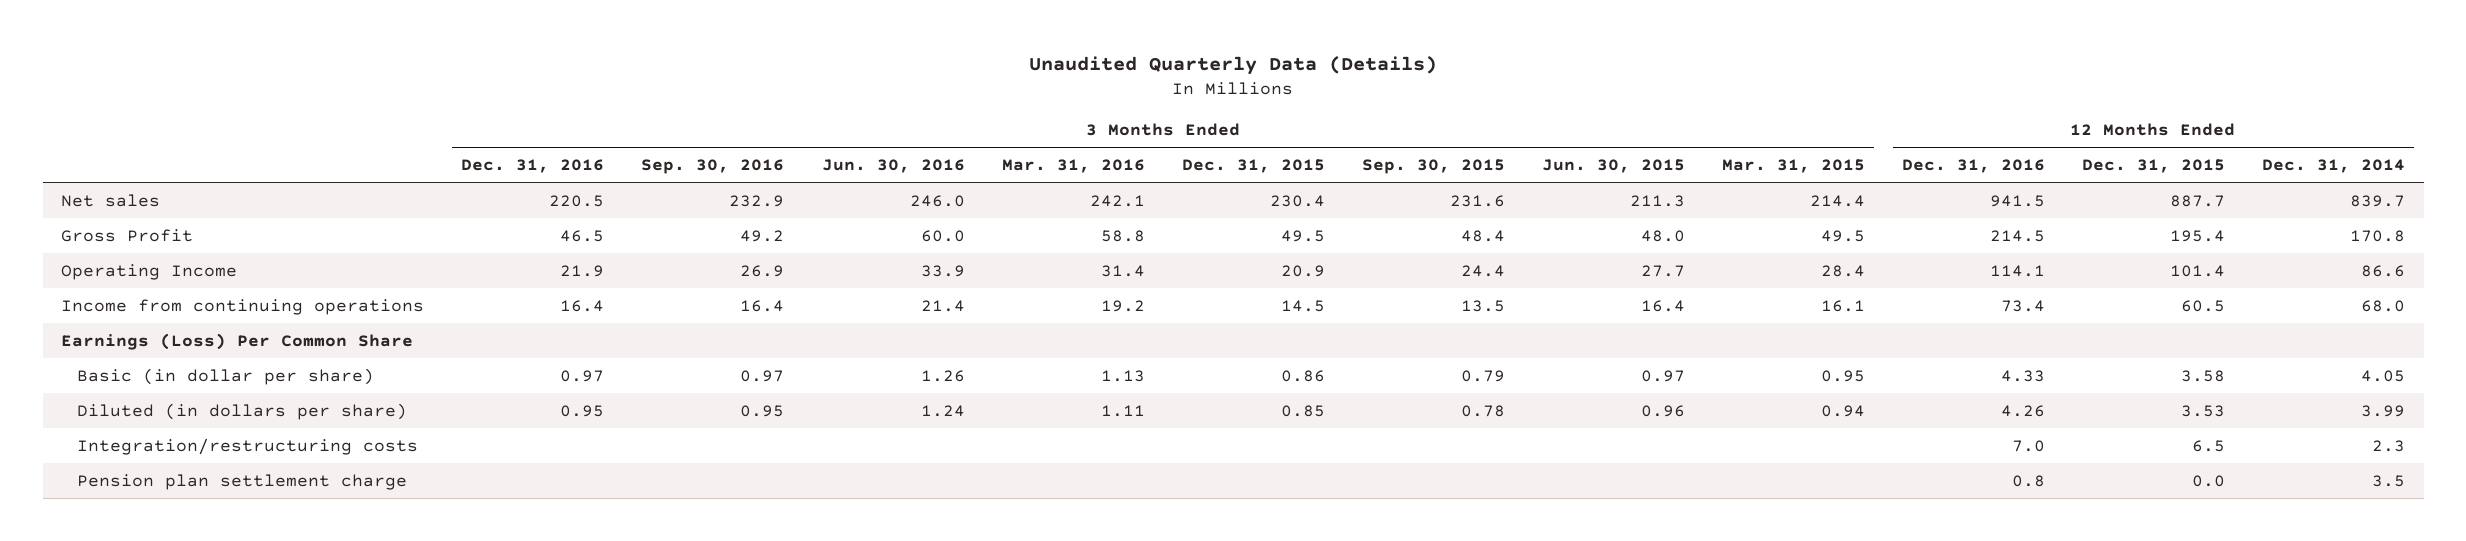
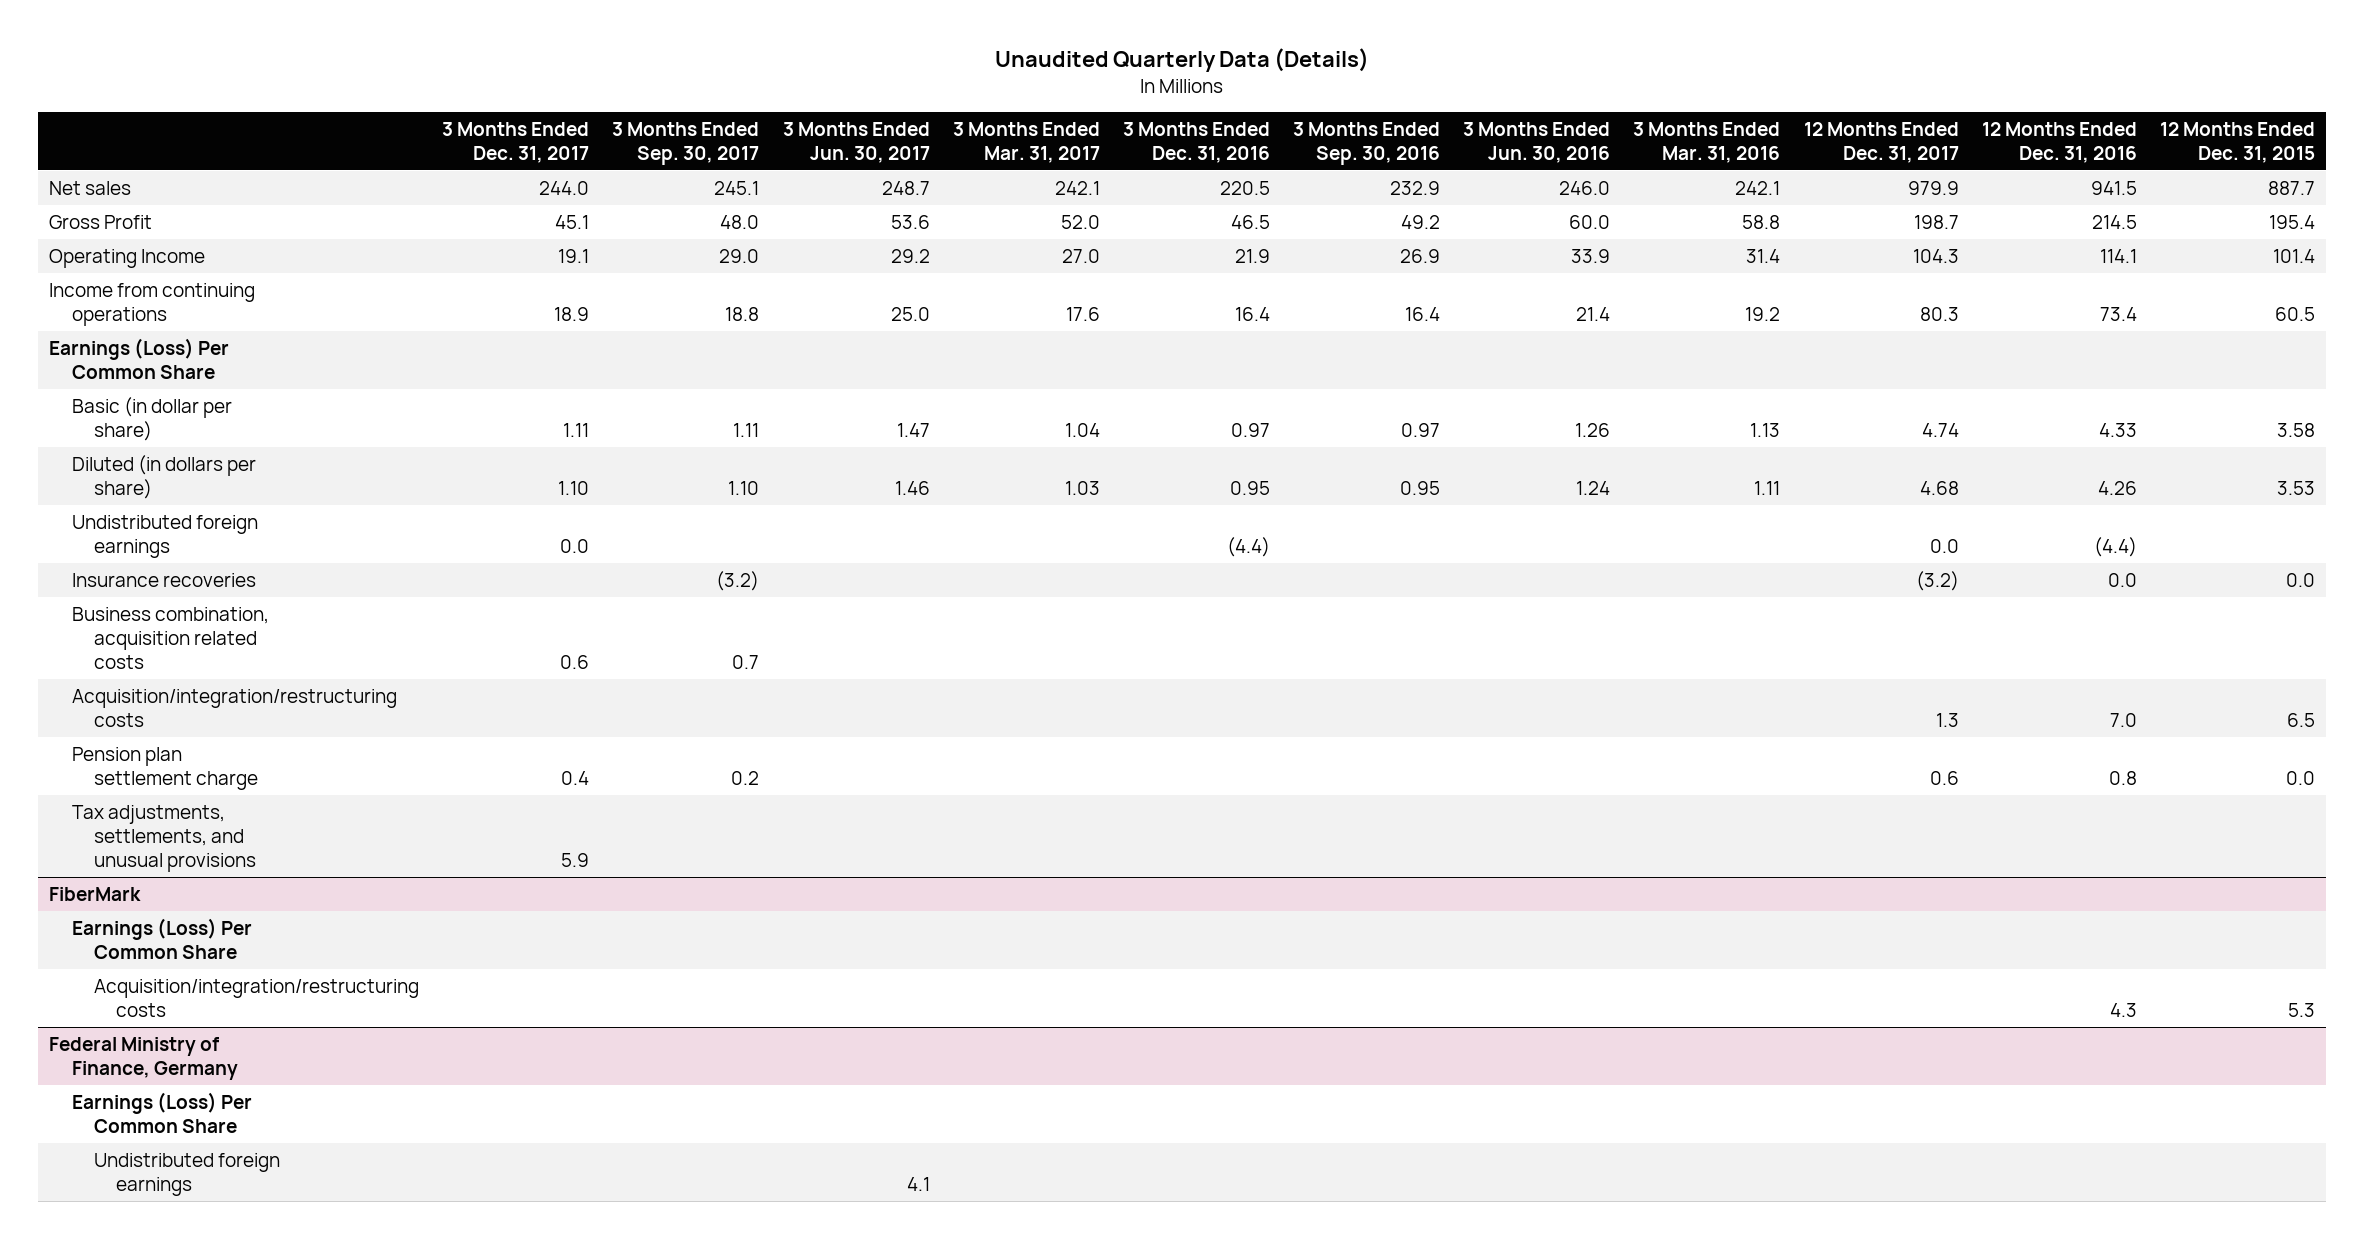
[1181,158,1325,173] Dec. 31, 2015 -> none
[1361,158,1505,174] Sep. 30, 2015 -> none
[1541,158,1685,173] Jun. 30, 2015 -> none
[1721,158,1865,173] Mar. 31, 2015 -> none
[2261,158,2405,173] Dec. 31, 2014 -> none
none -> [442,121,590,163] 3 Months Ended Dec. 31, 2017
none -> [612,121,760,165] 3 Months Ended Sep. 30, 2017
none -> [782,121,930,163] 3 Months Ended Jun. 30, 2017
none -> [952,121,1100,163] 3 Months Ended Mar. 31, 2017
none -> [1803,121,1959,163] 12 Months Ended Dec. 31, 2017
none -> [71,514,258,558] Undistributed foreign earnings
none -> [71,572,256,587] Insurance recoveries
none -> [71,606,269,669] Business combination, acquisition related costs
[77,437,419,455] Integration/restructuring costs -> [71,688,397,727] Acquisition/integration/restructuring costs
none -> [71,804,257,872] Tax adjustments, settlements, and unusual provisions
none -> [49,886,142,901] FiberMark
none -> [71,917,252,959] Earnings (Loss) Per Common Share
none -> [94,978,420,1017] Acquisition/integration/restructuring costs
none -> [49,1036,238,1080] Federal Ministry of Finance, Germany
none -> [71,1091,252,1133] Earnings (Loss) Per Common Share
none -> [94,1152,281,1196] Undistributed foreign earnings

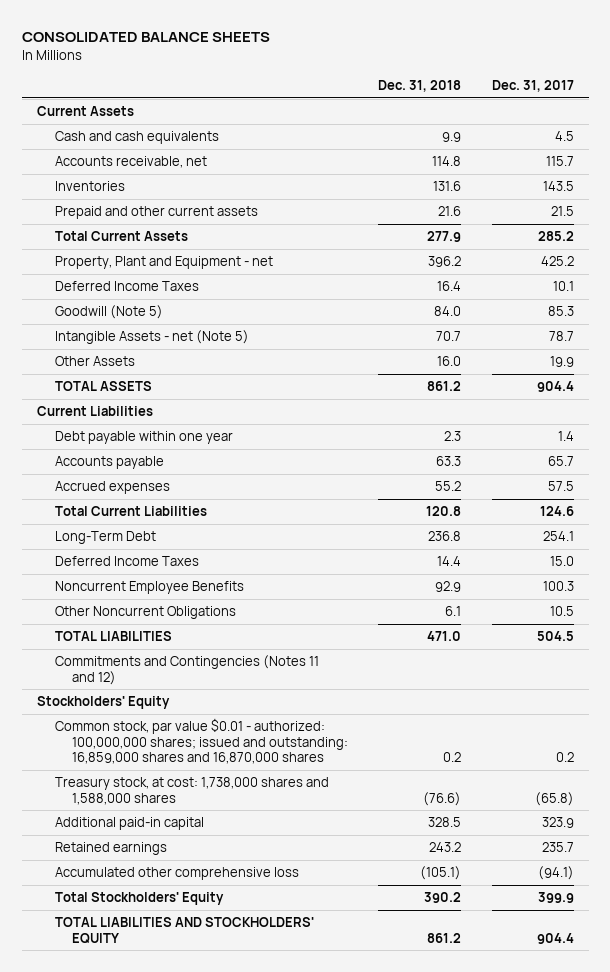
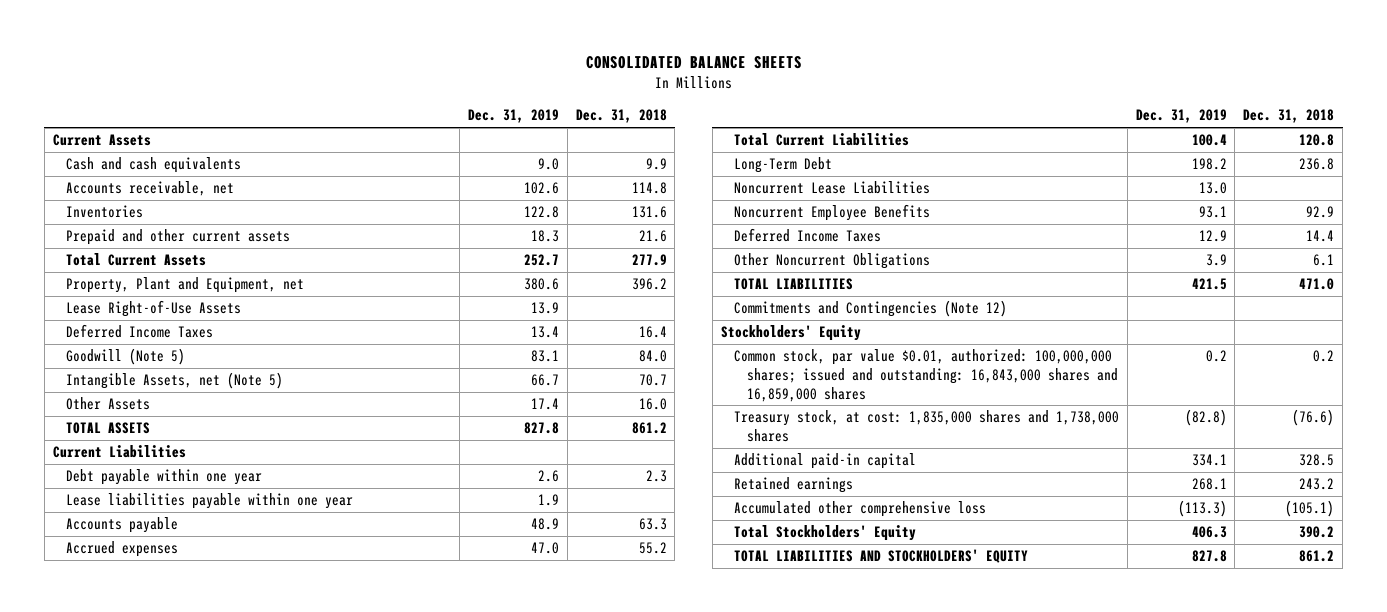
[491,79,574,92] Dec. 31, 2017 -> none
none -> [467,109,559,124] Dec. 31, 2019
[54,256,273,270] Property, Plant and Equipment - net -> [66,277,305,294] Property, Plant and Equipment, net
none -> [66,300,242,318] Lease Right-of-Use Assets
[54,330,249,345] Intangible Assets - net (Note 5) -> [66,372,284,390] Intangible Assets, net (Note 5)
none -> [66,493,354,510] Lease liabilities payable within one year
none -> [733,181,930,195] Noncurrent Lease Liabilities
[54,556,199,567] Deferred Income Taxes -> [733,228,881,243] Deferred Income Taxes
[54,655,319,685] Commitments and Contingencies (Notes 11 and 12) -> [733,300,1007,318] Commitments and Contingencies (Note 12)
[54,718,349,765] Common stock, par value $0.01 - authorized: 100,000,000 shares; issued and outstanding: 16,859,000 shares and 16,870,000 shares -> [733,349,1119,402] Common stock, par value $0.01, authorized: 100,000,000 shares; issued and outstanding: 16,843,000 shares and 16,859,000 shares
[54,777,329,805] Treasury stock, at cost: 1,738,000 shares and 1,588,000 shares -> [733,410,1119,442] Treasury stock, at cost: 1,835,000 shares and 1,738,000 shares

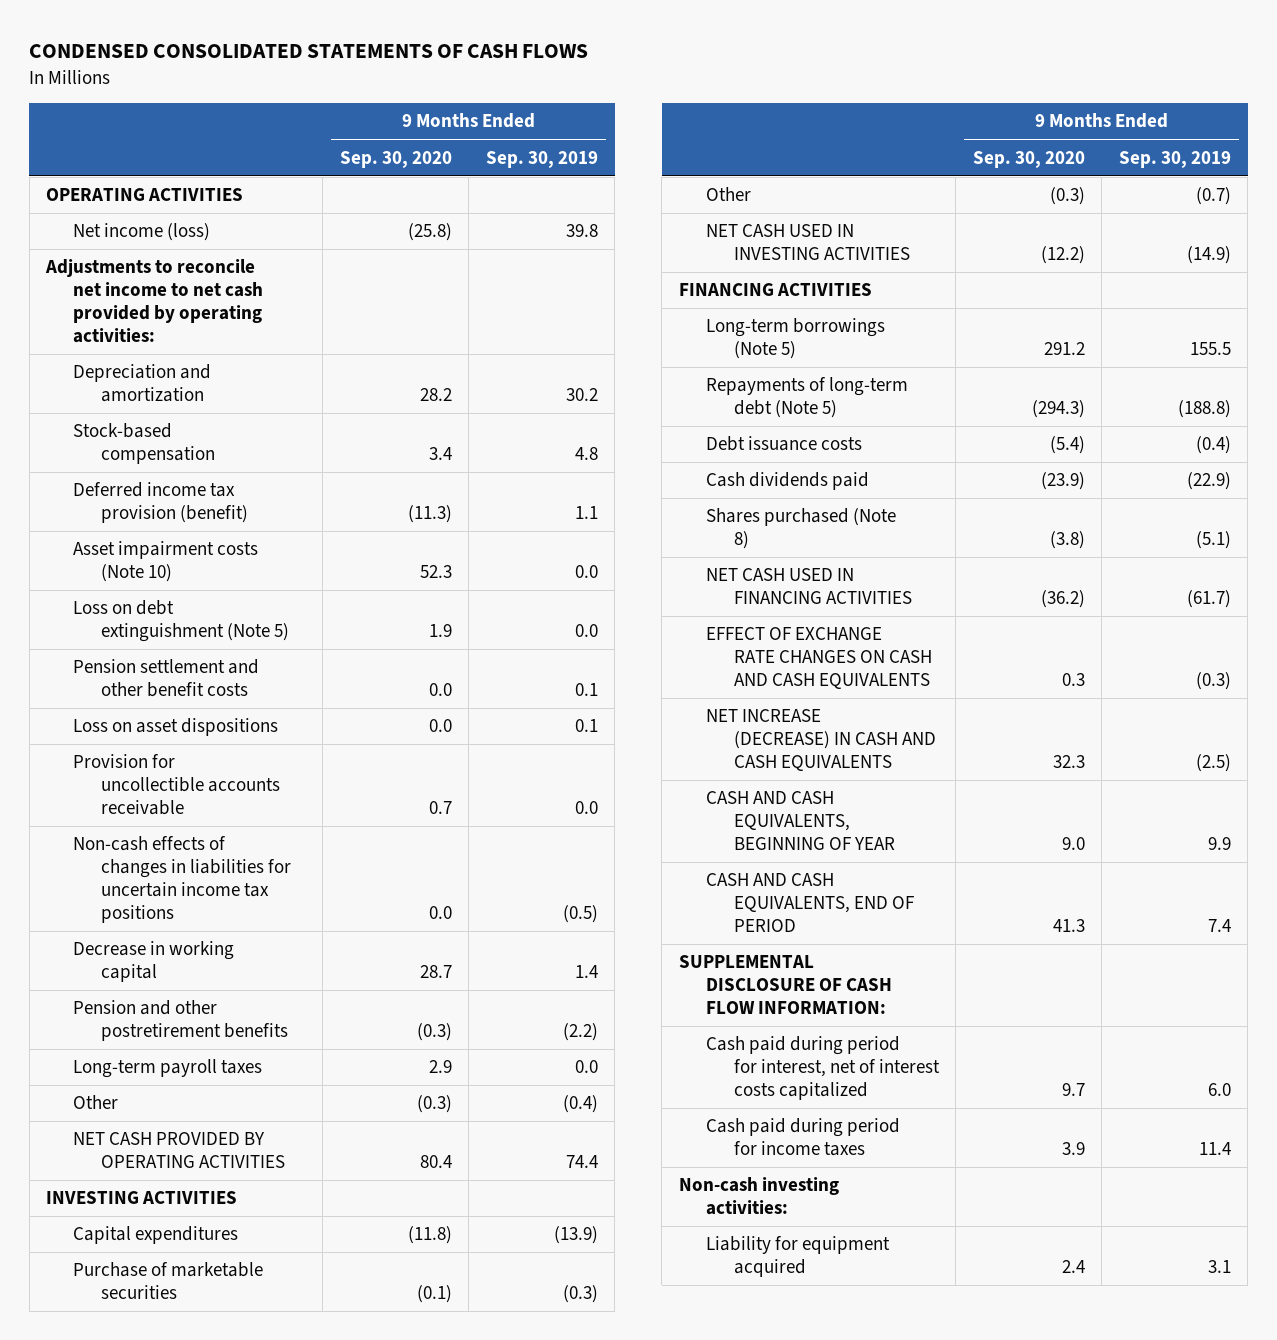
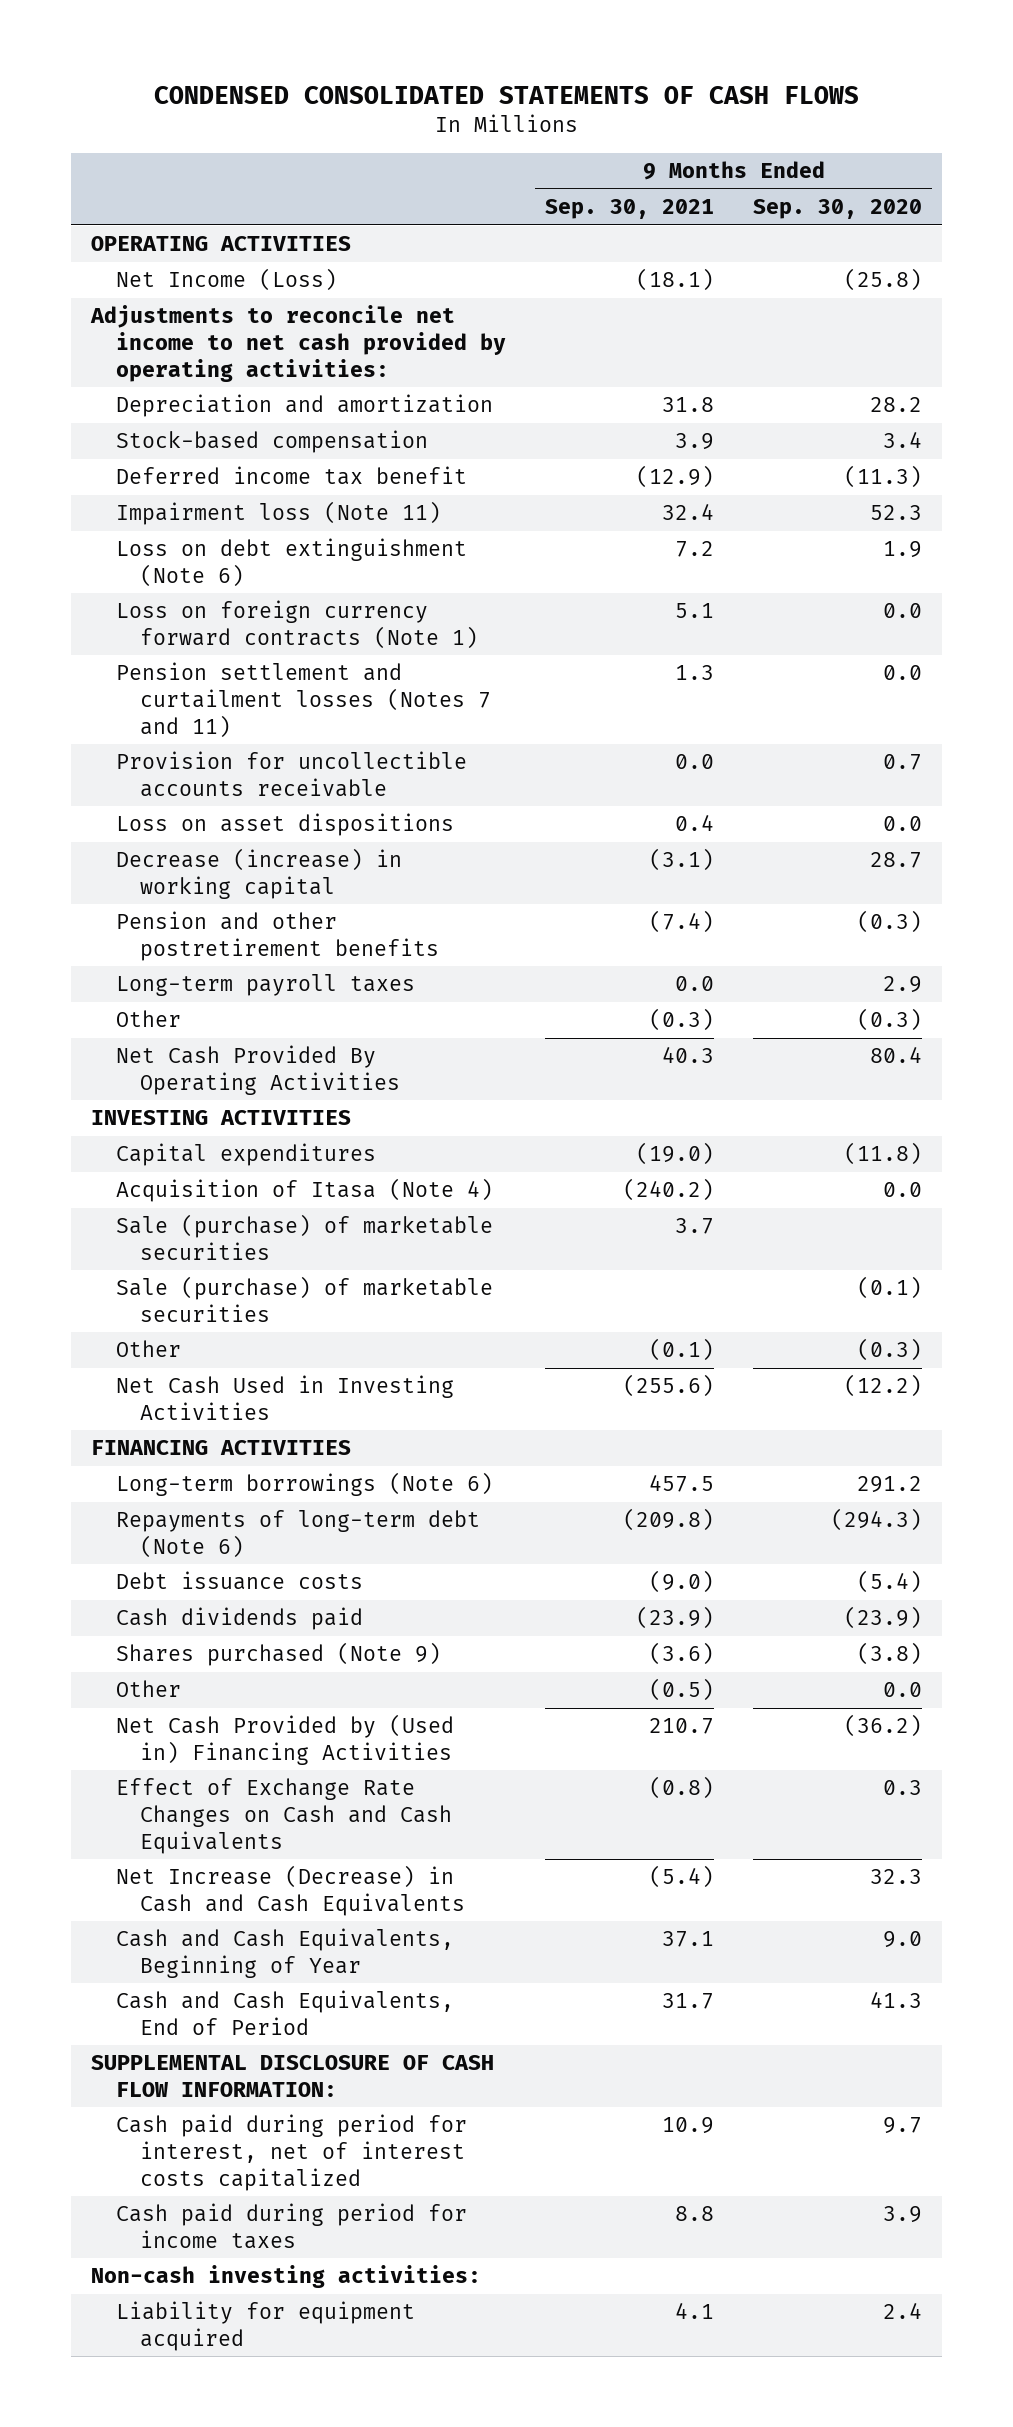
[485,150,598,168] Sep. 30, 2019 -> none
none -> [544,199,714,220] Sep. 30, 2021
[73,223,211,242] Net income (loss) -> [115,268,337,292] Net Income (Loss)
[73,659,260,698] Pension settlement and other benefit costs -> none
[73,482,248,524] Deferred income tax provision (benefit) -> [115,466,467,486] Deferred income tax benefit
[73,541,259,583] Asset impairment costs (Note 10) -> [115,501,441,526] Impairment loss (Note 11)
[73,600,289,643] Loss on debt extinguishment (Note 5) -> [115,538,467,587] Loss on debt extinguishment (Note 6)
none -> [115,600,479,649] Loss on foreign currency forward contracts (Note 1)
none -> [115,662,492,738] Pension settlement and curtailment losses (Notes 7 and 11)
[73,836,291,924] Non-cash effects of changes in liabilities for uncertain income tax positions -> none
[73,718,279,737] Loss on asset dispositions -> [115,813,454,837] Loss on asset dispositions
[73,941,235,983] Decrease in working capital -> [115,848,402,899] Decrease (increase) in working capital
[73,1132,285,1169] NET CASH PROVIDED BY OPERATING ACTIVITIES -> [115,1045,401,1095] Net Cash Provided By Operating Activities
none -> [115,1178,493,1203] Acquisition of Itasa (Note 4)
none -> [115,1214,493,1260] Sale (purchase) of marketable securities
[73,1262,264,1300] Purchase of marketable securities -> [115,1276,493,1322] Sale (purchase) of marketable securities
[706,224,910,261] NET CASH USED IN INVESTING ACTIVITIES -> [115,1375,454,1420] Net Cash Used in Investing Activities
[706,318,886,360] Long-term borrowings (Note 5) -> [115,1472,493,1497] Long-term borrowings (Note 6)
[706,377,909,419] Repayments of long-term debt (Note 5) -> [115,1510,480,1558] Repayments of long-term debt (Note 6)
[706,508,897,550] Shares purchased (Note 8) -> [115,1642,441,1667] Shares purchased (Note 9)
none -> [115,1680,181,1698] Other
[706,568,912,605] NET CASH USED IN FINANCING ACTIVITIES -> [115,1714,454,1765] Net Cash Provided by (Used in) Financing Activities
[706,627,932,690] EFFECT OF EXCHANGE RATE CHANGES ON CASH AND CASH EQUIVALENTS -> [115,1778,453,1854] Effect of Exchange Rate Changes on Cash and Cash Equivalents
[706,709,936,772] NET INCREASE (DECREASE) IN CASH AND CASH EQUIVALENTS -> [115,1865,466,1916] Net Increase (Decrease) in Cash and Cash Equivalents
[706,791,895,851] CASH AND CASH EQUIVALENTS, BEGINNING OF YEAR -> [115,1928,454,1978] Cash and Cash Equivalents, Beginning of Year
[706,873,914,933] CASH AND CASH EQUIVALENTS, END OF PERIOD -> [115,1990,454,2035] Cash and Cash Equivalents, End of Period

